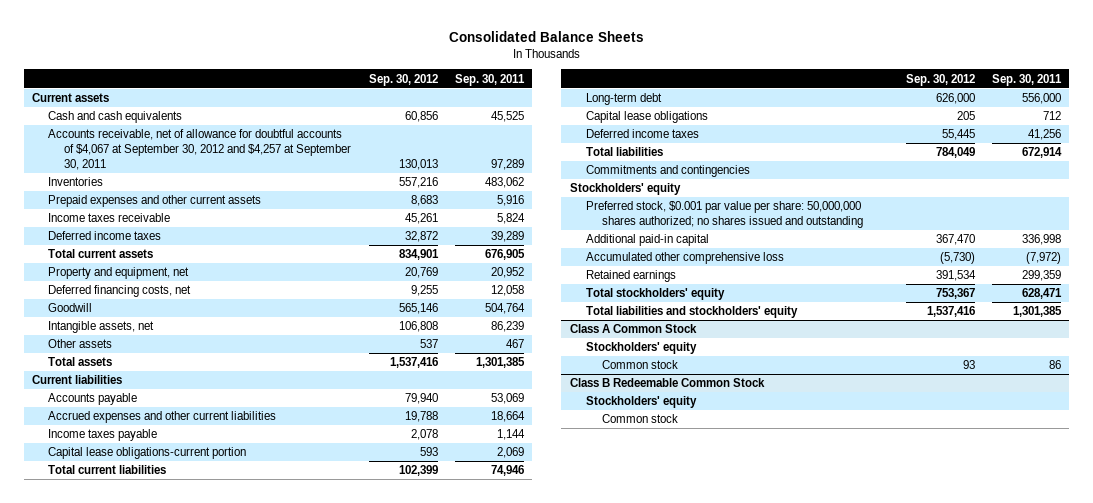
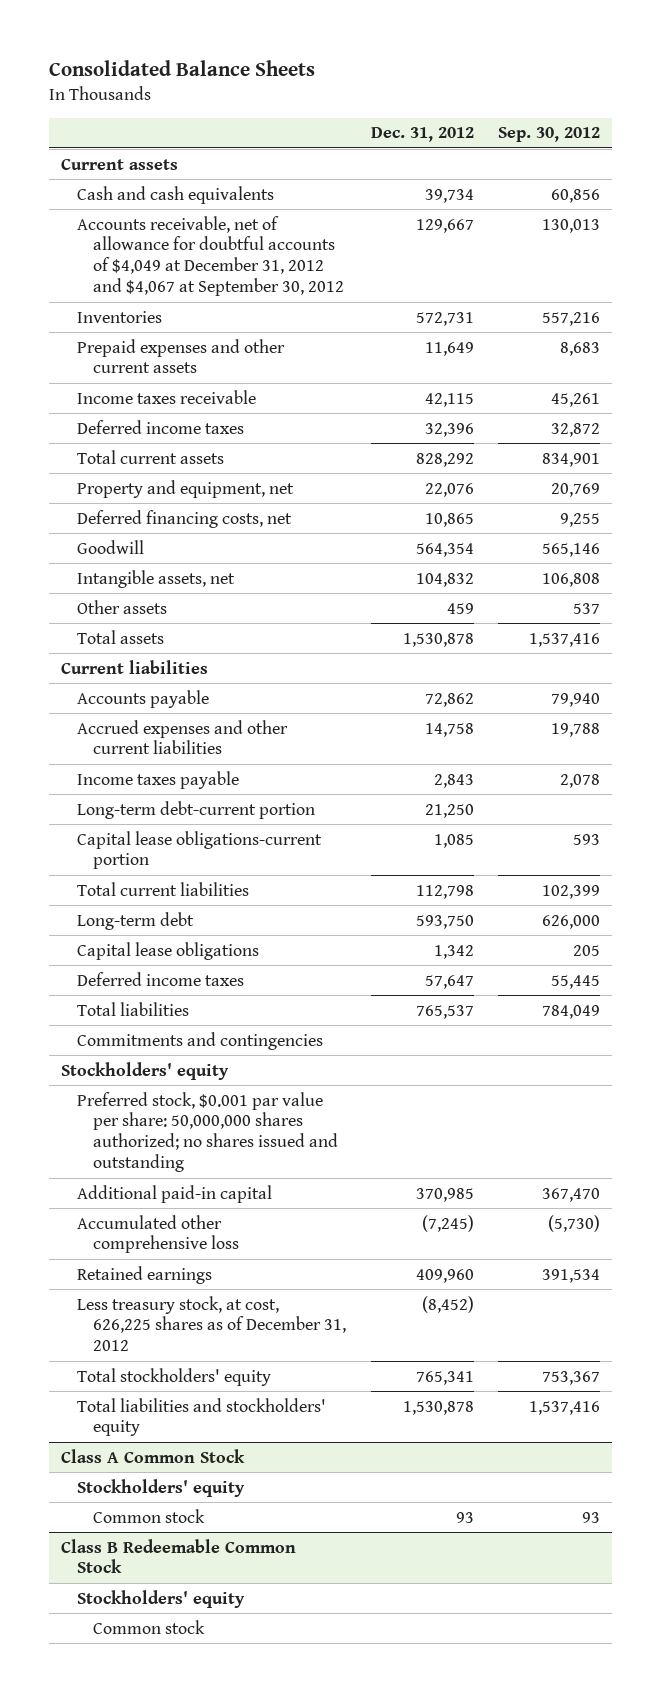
[454,73,525,86] Sep. 30, 2011 -> none
none -> [370,127,474,143] Dec. 31, 2012
[48,129,352,171] Accounts receivable, net of allowance for doubtful accounts of $4,067 at September 30, 2012 and $4,257 at September 30, 2011 -> [76,215,345,296] Accounts receivable, net of allowance for doubtful accounts of $4,049 at December 31, 2012 and $4,067 at September 30, 2012
none -> [76,800,315,819] Long-term debt-current portion
none -> [76,1295,347,1352] Less treasury stock, at cost, 626,225 shares as of December 31, 2012

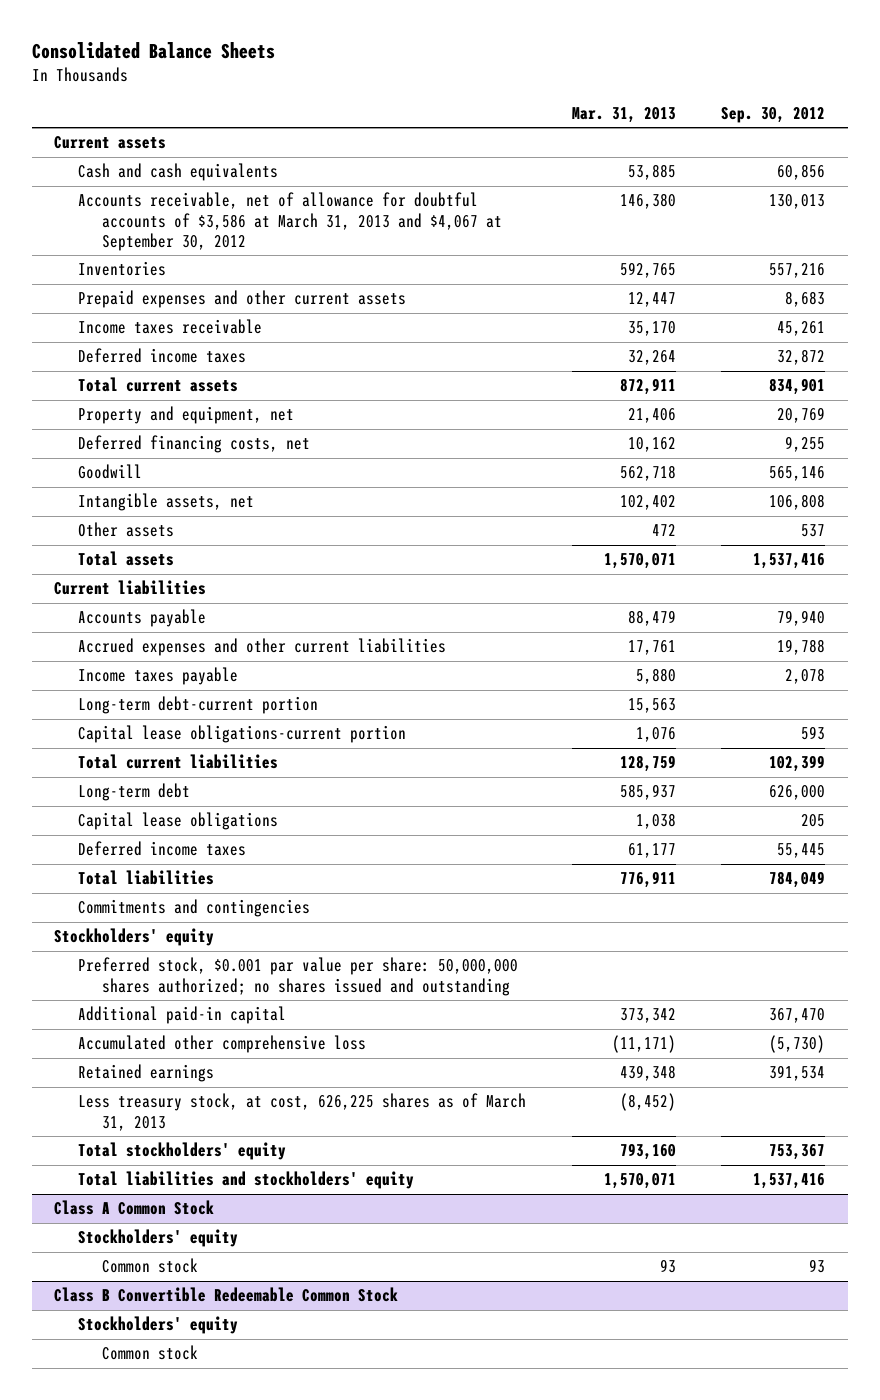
[370,127,474,143] Dec. 31, 2012 -> none
none -> [571,106,676,123] Mar. 31, 2013
[76,215,345,296] Accounts receivable, net of allowance for doubtful accounts of $4,049 at December 31, 2012 and $4,067 at September 30, 2012 -> [78,192,502,251] Accounts receivable, net of allowance for doubtful accounts of $3,586 at March 31, 2013 and $4,067 at September 30, 2012
[76,1295,347,1352] Less treasury stock, at cost, 626,225 shares as of December 31, 2012 -> [78,1093,527,1131] Less treasury stock, at cost, 626,225 shares as of March 31, 2013
[60,1538,296,1574] Class B Redeemable Common Stock -> [54,1287,399,1303] Class B Convertible Redeemable Common Stock

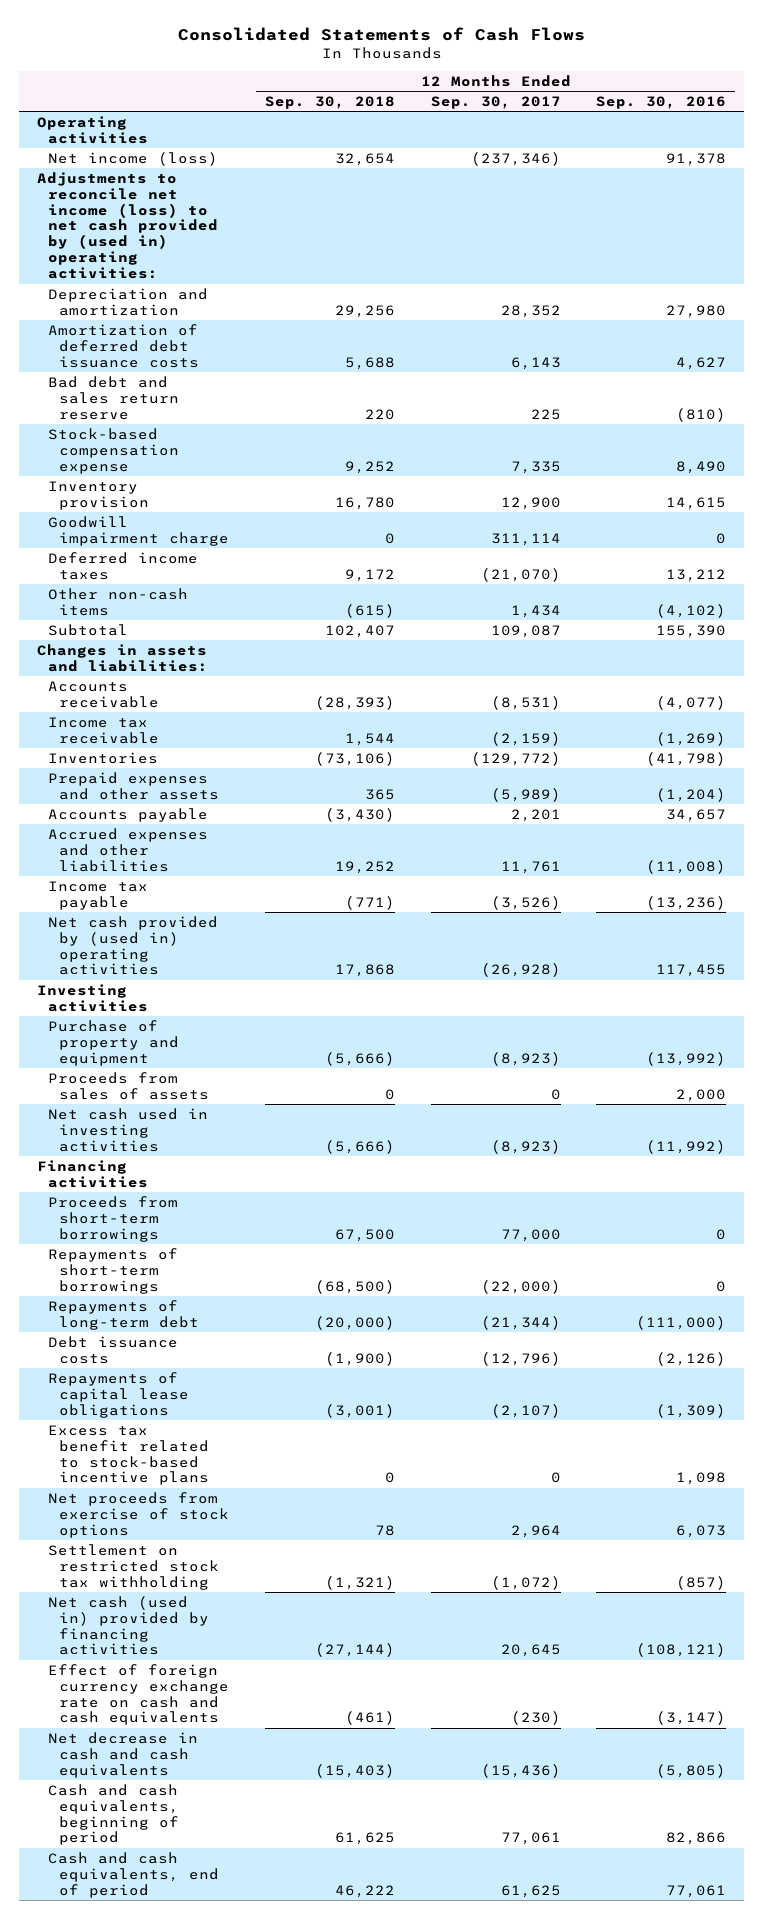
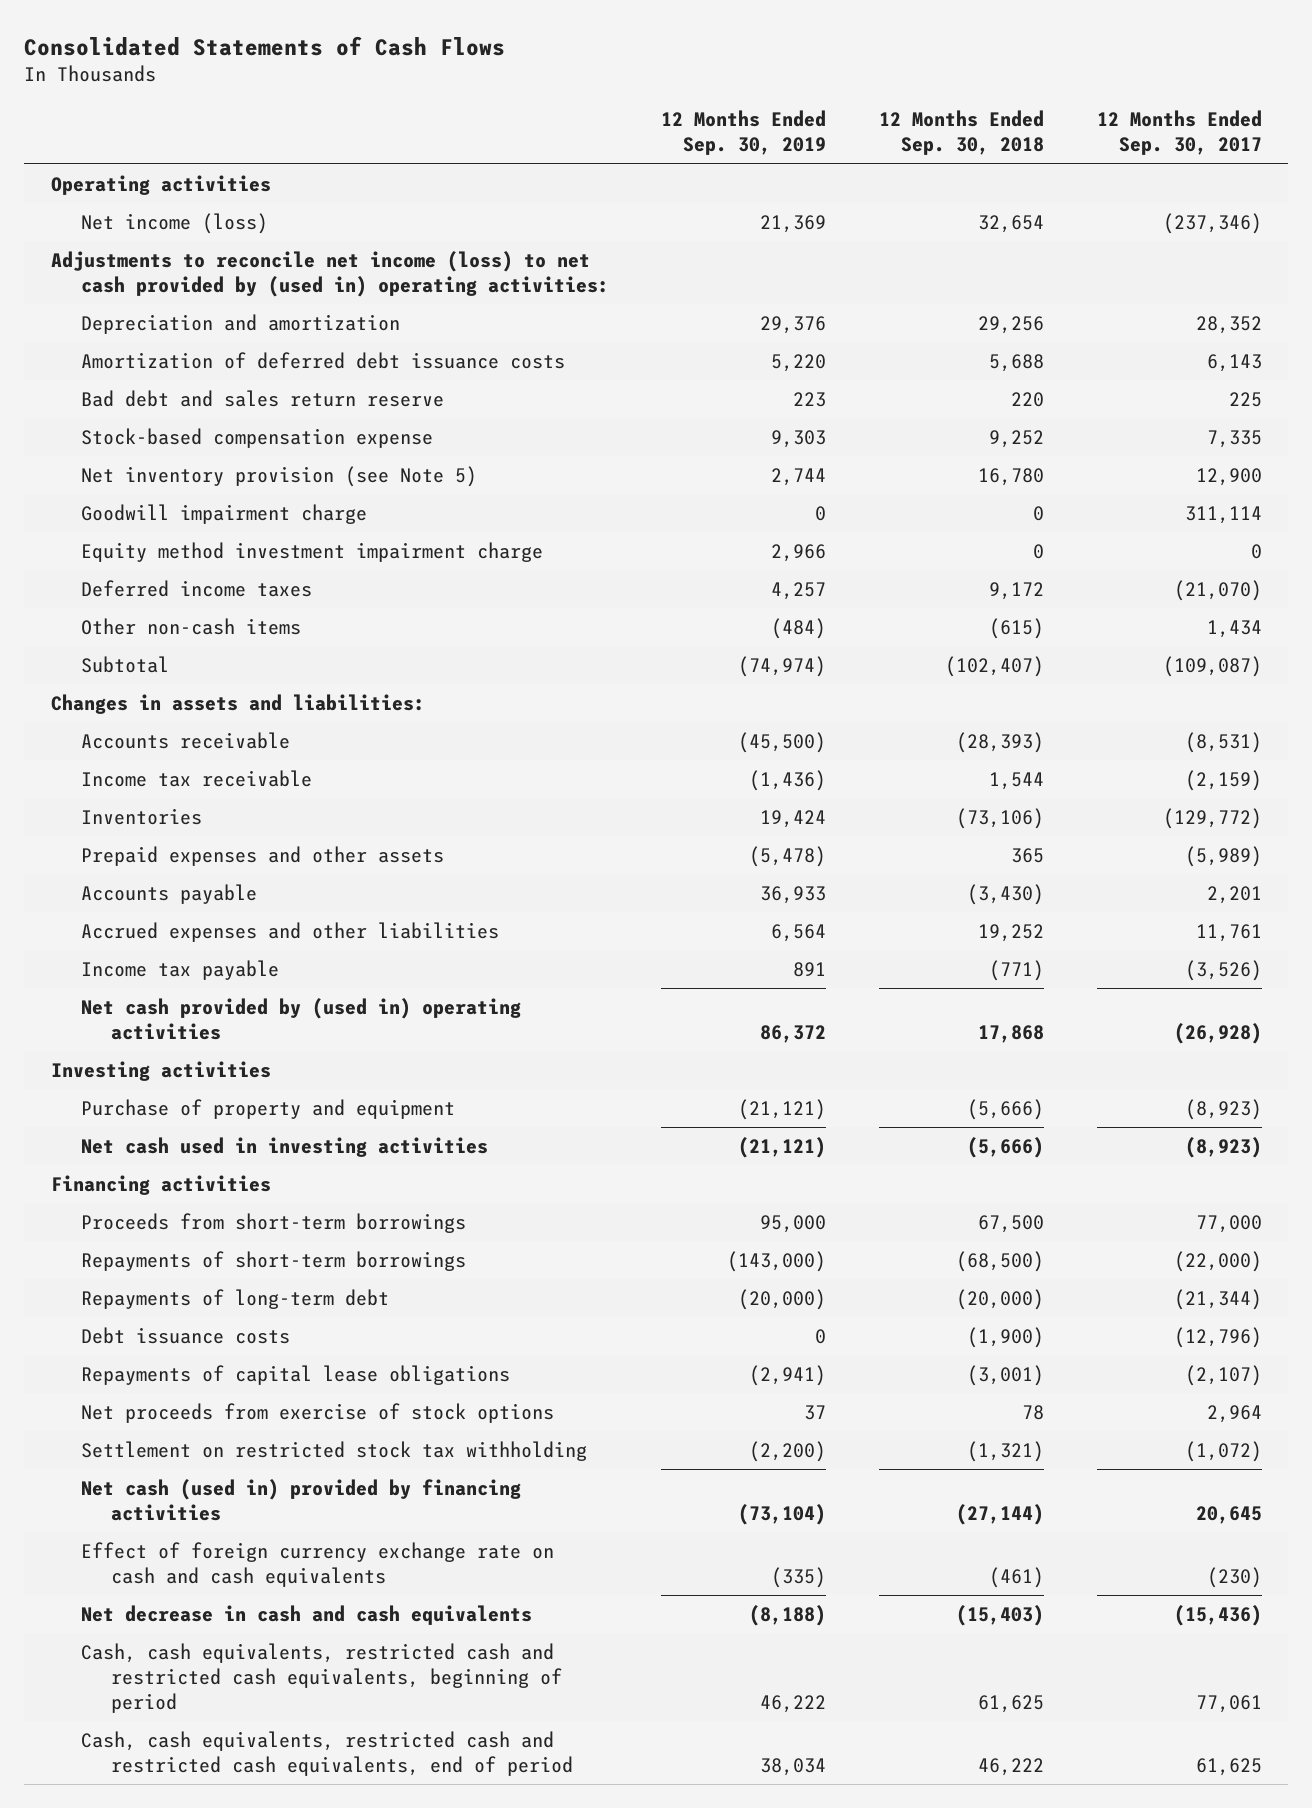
[596,95,727,109] Sep. 30, 2016 -> none
none -> [661,110,827,156] 12 Months Ended Sep. 30, 2019
[48,480,150,510] Inventory provision -> [80,466,477,488] Net inventory provision (see Note 5)
none -> [80,542,543,563] Equity method investment impairment charge
[325,624,396,638] 102,407 -> [944,656,1044,678] (102,407)
[490,624,561,638] 109,087 -> [1162,656,1262,678] (109,087)
[48,1071,210,1100] Proceeds from sales of assets -> none
[48,1424,210,1486] Excess tax benefit related to stock-based incentive plans -> none
[48,1783,180,1846] Cash and cash equivalents, beginning of period -> [80,1643,562,1714] Cash, cash equivalents, restricted cash and restricted cash equivalents, beginning of period
[48,1851,220,1898] Cash and cash equivalents, end of period -> [80,1731,573,1777] Cash, cash equivalents, restricted cash and restricted cash equivalents, end of period

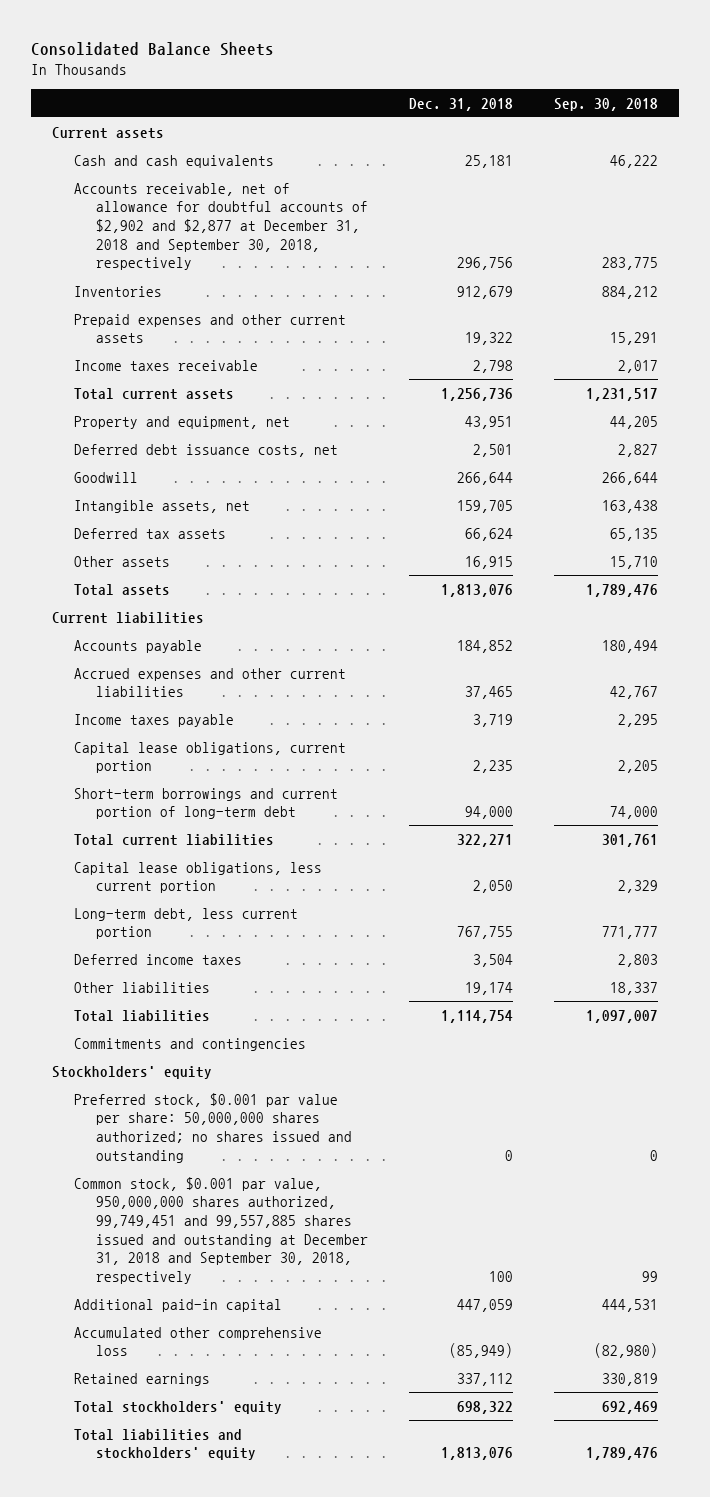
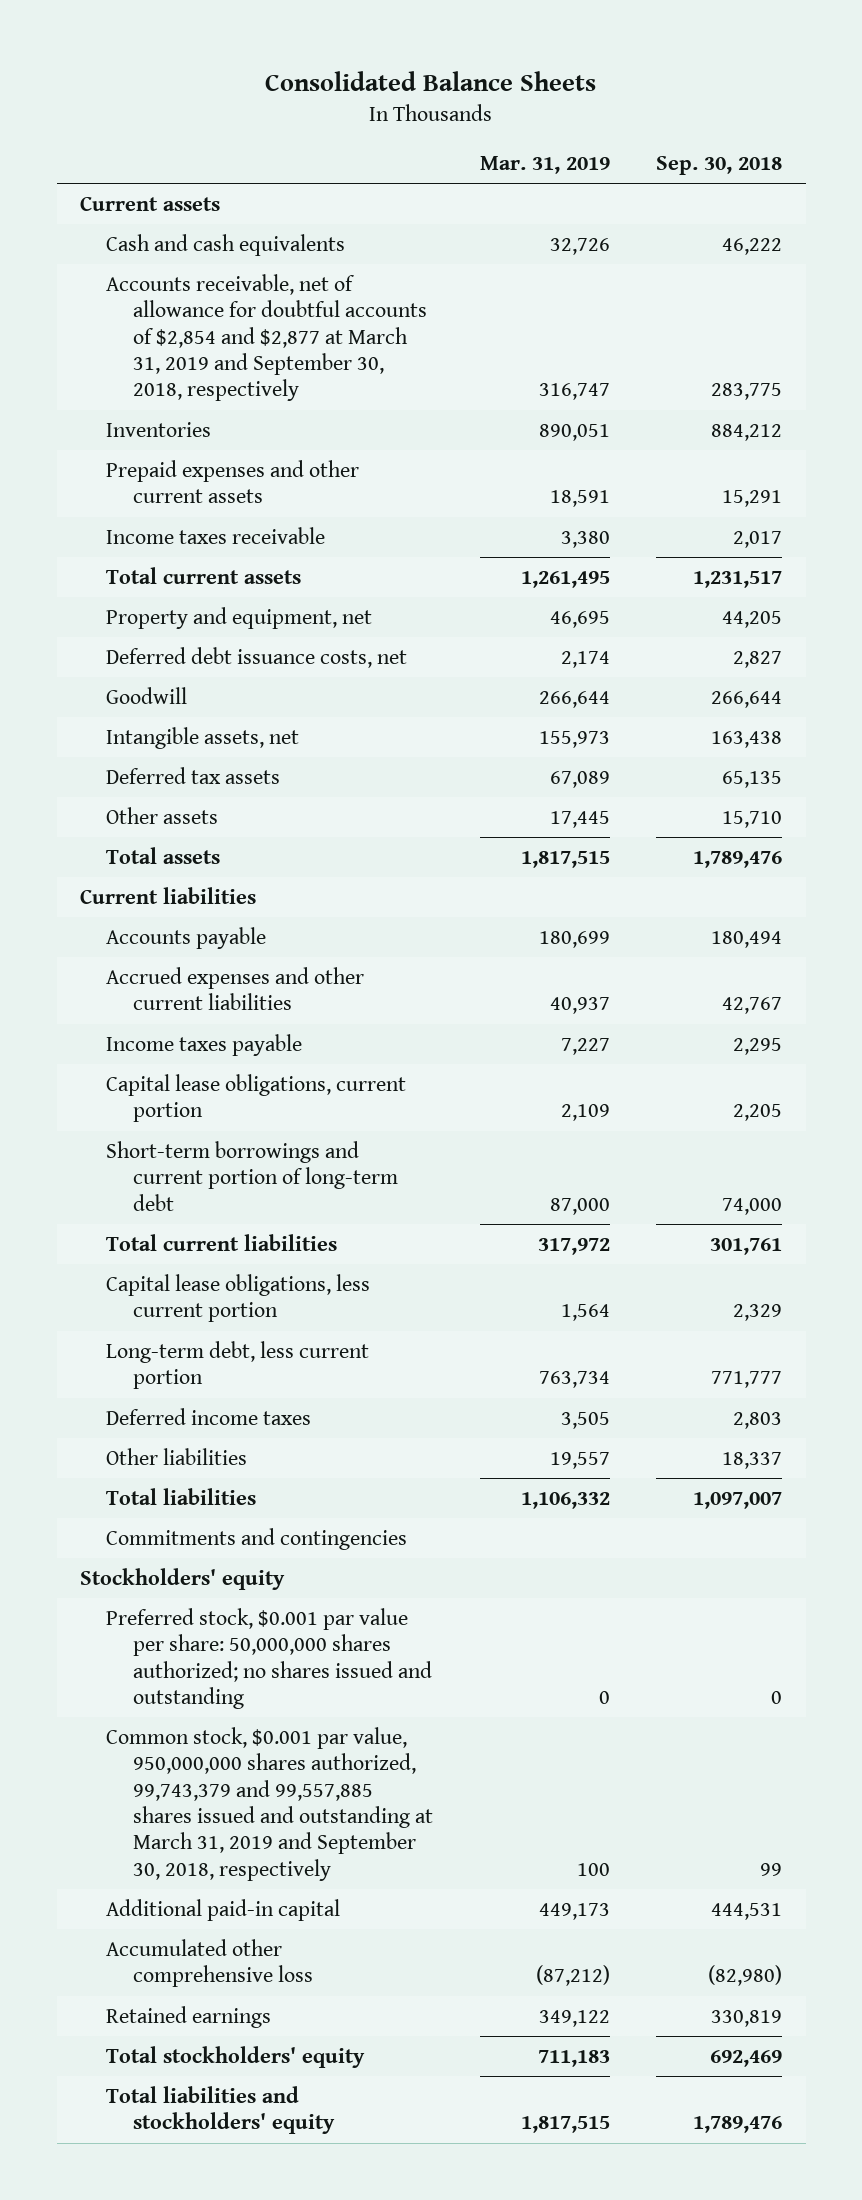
[408,97,513,111] Dec. 31, 2018 -> none
none -> [479,155,610,174] Mar. 31, 2019
[73,182,368,271] Accounts receivable, net of allowance for doubtful accounts of $2,902 and $2,877 at December 31, 2018 and September 30, 2018, respectively -> [106,273,428,402] Accounts receivable, net of allowance for doubtful accounts of $2,854 and $2,877 at March 31, 2019 and September 30, 2018, respectively
[73,1176,368,1285] Common stock, $0.001 par value, 950,000,000 shares authorized, 99,749,451 and 99,557,885 shares issued and outstanding at December 31, 2018 and September 30, 2018, respectively -> [106,1726,434,1881] Common stock, $0.001 par value, 950,000,000 shares authorized, 99,743,379 and 99,557,885 shares issued and outstanding at March 31, 2019 and September 30, 2018, respectively

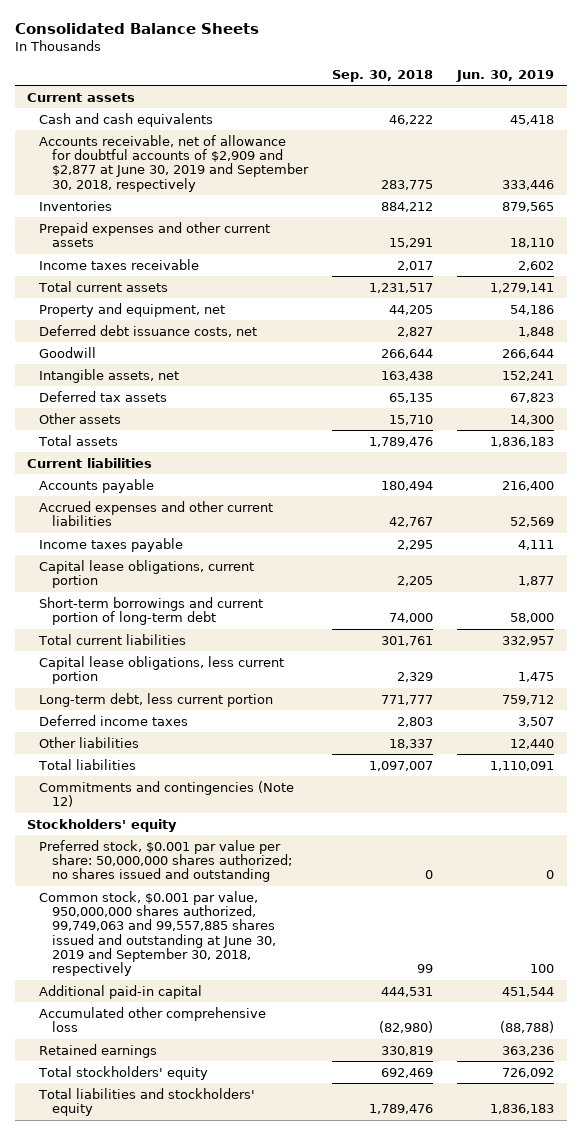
[479,155,610,174] Mar. 31, 2019 -> none
none -> [456,69,555,82] Jun. 30, 2019
[106,273,428,402] Accounts receivable, net of allowance for doubtful accounts of $2,854 and $2,877 at March 31, 2019 and September 30, 2018, respectively -> [39,134,310,192] Accounts receivable, net of allowance for doubtful accounts of $2,909 and $2,877 at June 30, 2019 and September 30, 2018, respectively
[106,1527,408,1550] Commitments and contingencies -> [39,780,295,808] Commitments and contingencies (Note 12)
[106,1726,434,1881] Common stock, $0.001 par value, 950,000,000 shares authorized, 99,743,379 and 99,557,885 shares issued and outstanding at March 31, 2019 and September 30, 2018, respectively -> [39,890,277,977] Common stock, $0.001 par value, 950,000,000 shares authorized, 99,749,063 and 99,557,885 shares issued and outstanding at June 30, 2019 and September 30, 2018, respectively

